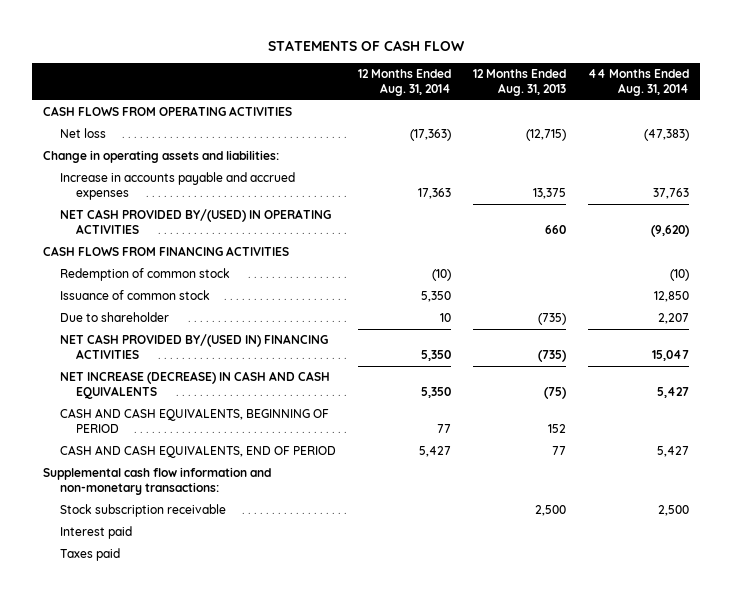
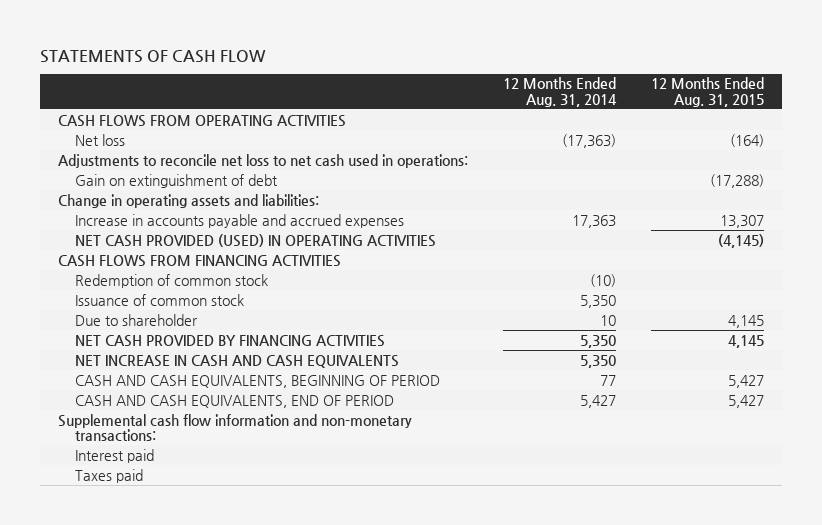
[472,69,566,96] 12 Months Ended Aug. 31, 2013 -> none
[587,69,689,96] 44 Months Ended Aug. 31, 2014 -> none
none -> [651,77,765,107] 12 Months Ended Aug. 31, 2015
none -> [57,153,468,168] Adjustments to reconcile net loss to net cash used in operations:
none -> [74,173,278,188] Gain on extinguishment of debt
[59,209,331,235] NET CASH PROVIDED BY/(USED) IN OPERATING ACTIVITIES -> [74,233,436,247] NET CASH PROVIDED (USED) IN OPERATING ACTIVITIES
[59,334,328,360] NET CASH PROVIDED BY/(USED IN) FINANCING ACTIVITIES -> [74,334,385,347] NET CASH PROVIDED BY FINANCING ACTIVITIES
[59,371,330,400] NET INCREASE (DECREASE) IN CASH AND CASH EQUIVALENTS -> [74,354,399,368] NET INCREASE IN CASH AND CASH EQUIVALENTS
[59,504,226,518] Stock subscription receivable -> none

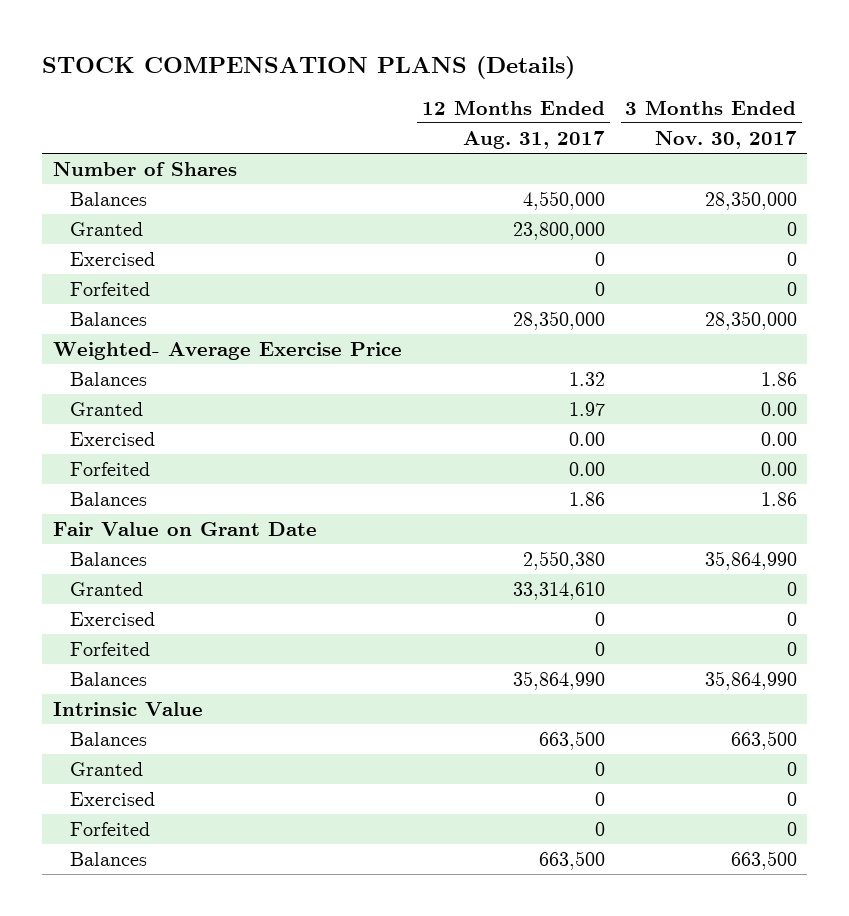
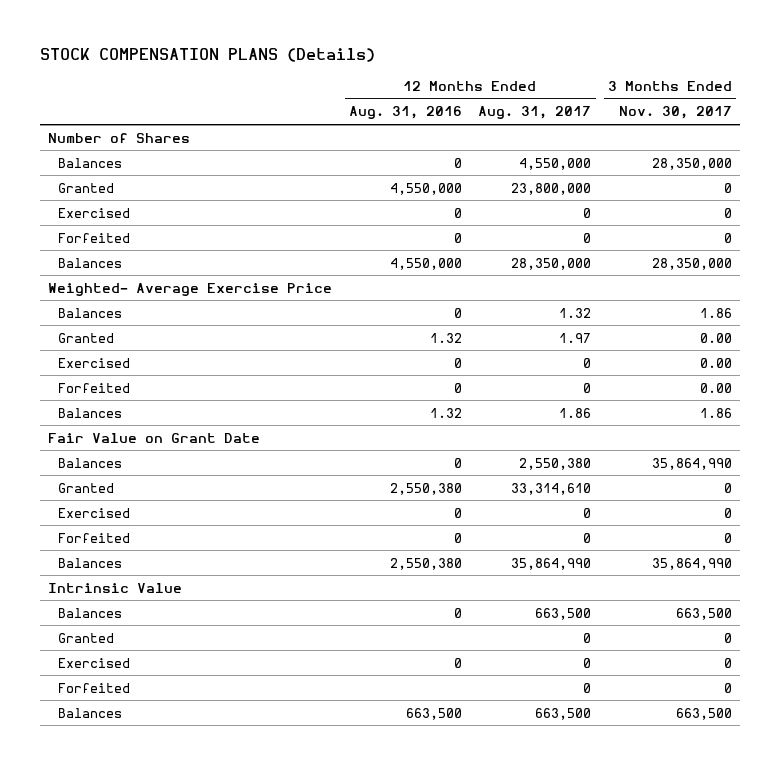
none -> [348,106,462,120] Aug. 31, 2016
[569,431,606,446] 0.00 -> [583,357,592,368] 0
[569,461,606,476] 0.00 -> [583,382,592,393] 0

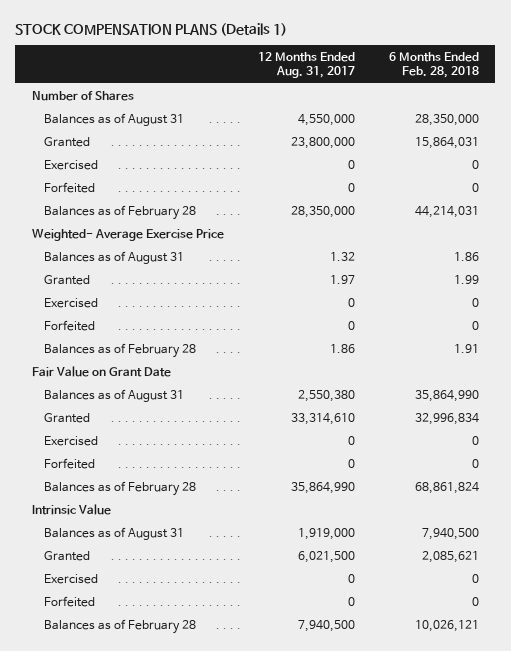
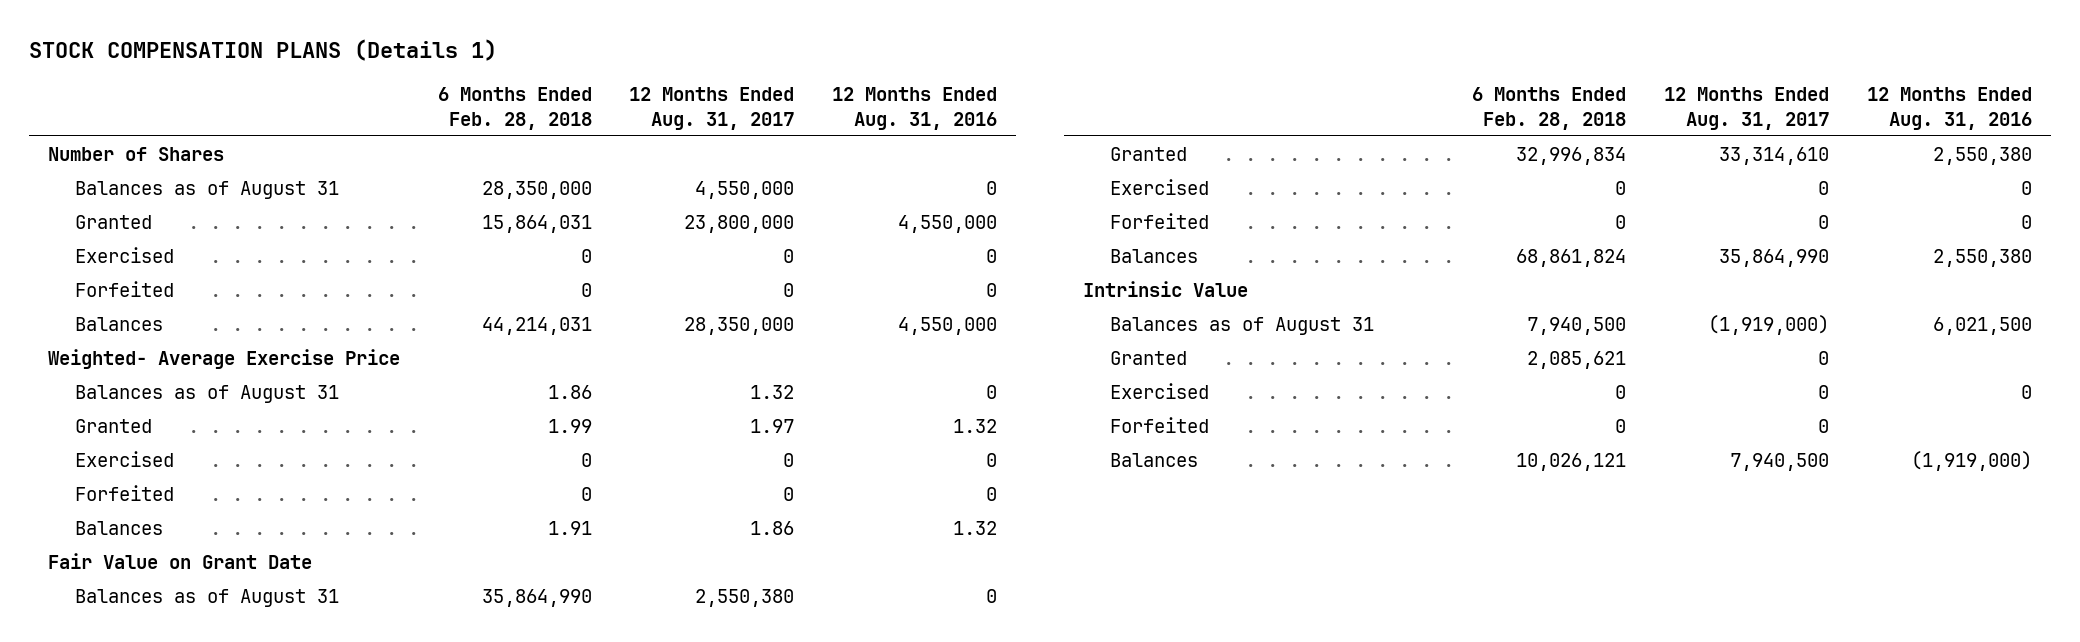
none -> [832,87,998,130] 12 Months Ended Aug. 31, 2016
[44,204,197,220] Balances as of February 28 -> [74,316,163,331] Balances
[44,342,197,358] Balances as of February 28 -> [74,520,163,535] Balances
[44,480,197,496] Balances as of February 28 -> [1109,248,1198,263] Balances
[297,527,355,540] 1,919,000 -> [1708,314,1830,335] (1,919,000)
[297,550,355,563] 6,021,500 -> [1818,350,1830,365] 0
[44,618,197,634] Balances as of February 28 -> [1109,452,1198,467] Balances

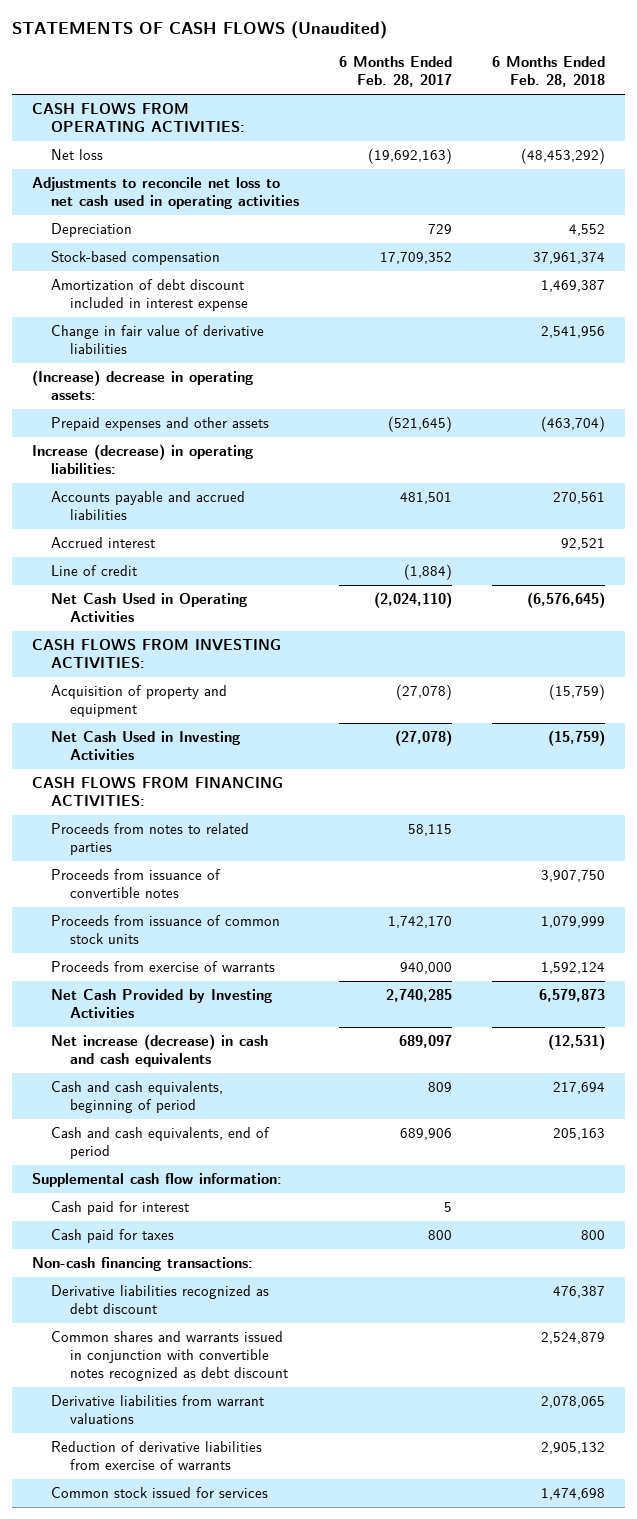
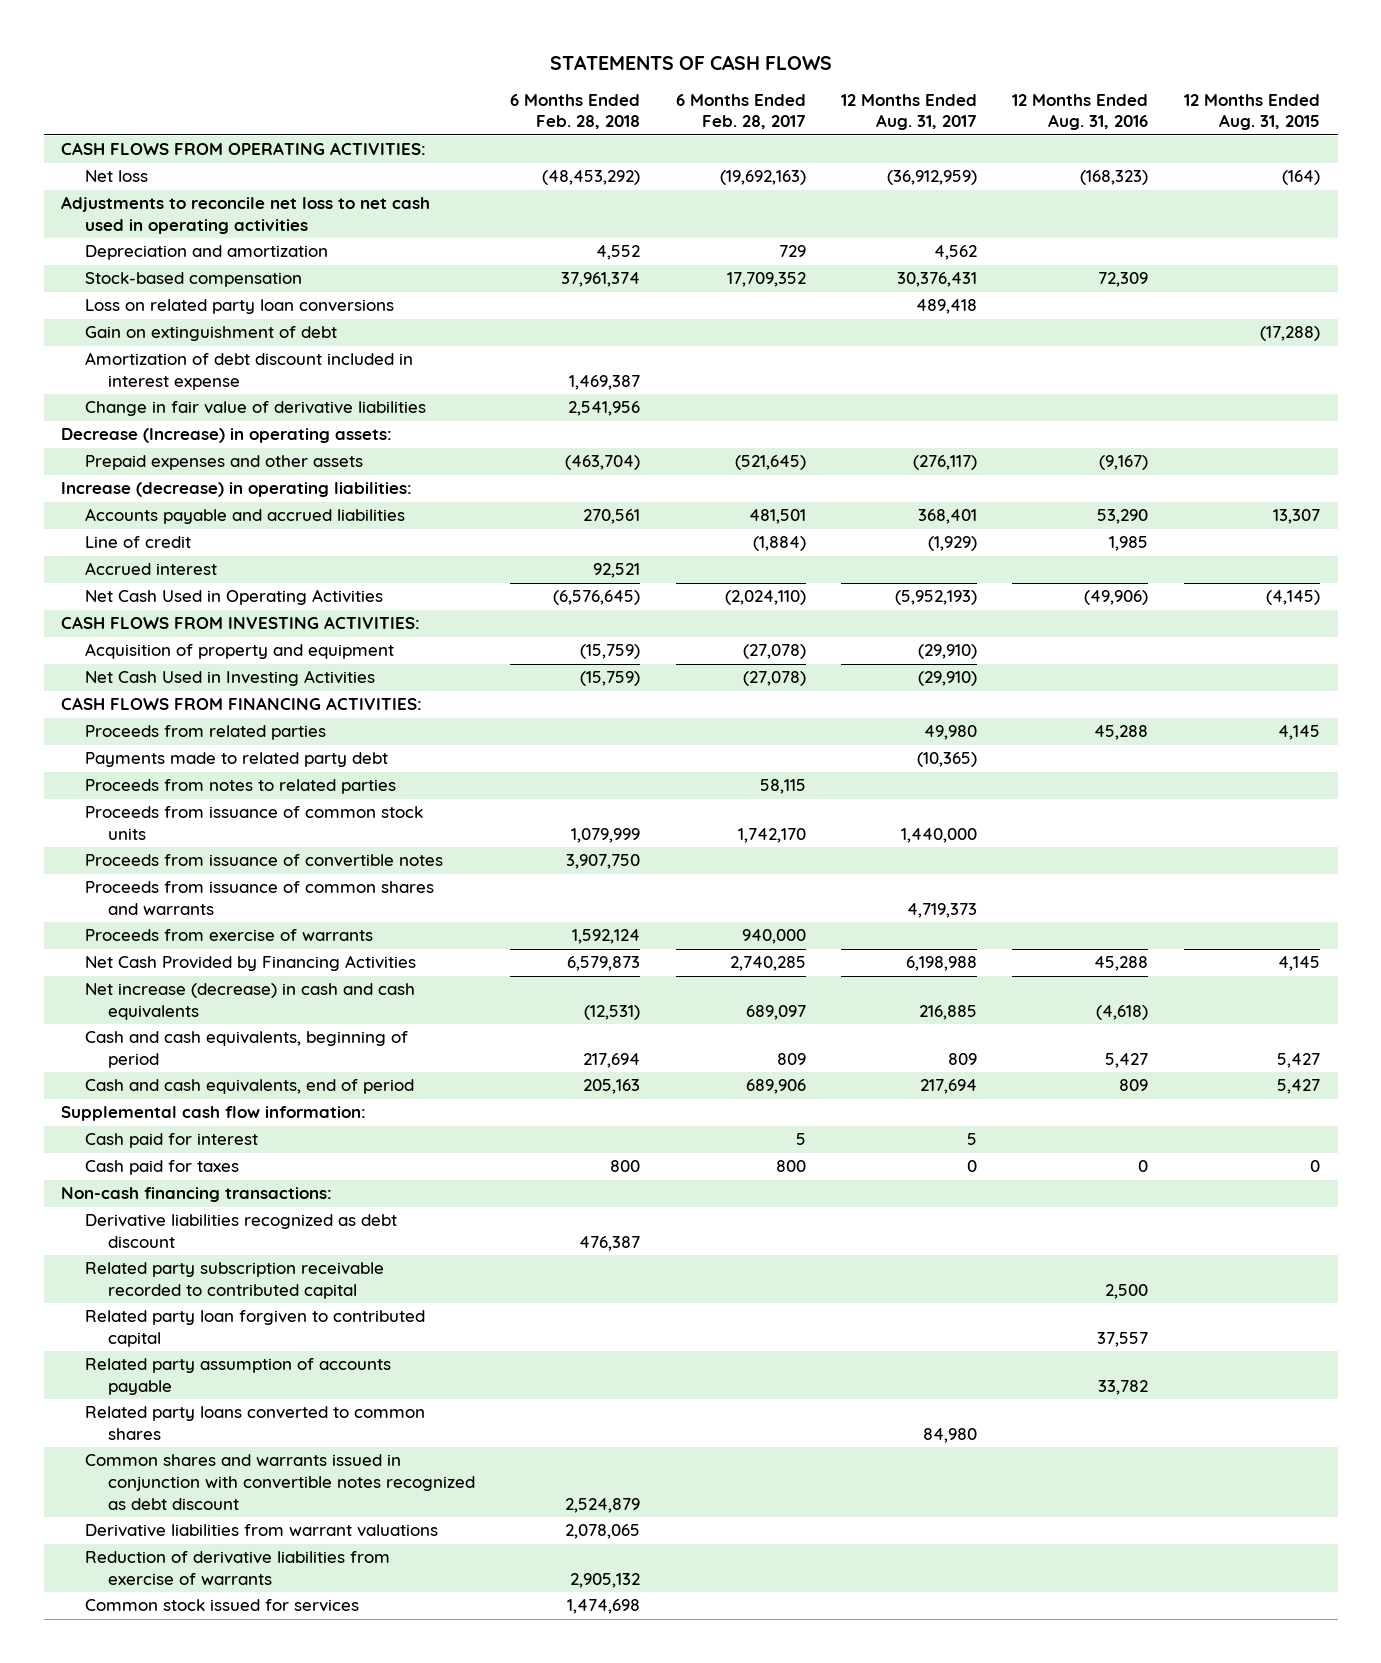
[11,20,387,39] STATEMENTS OF CASH FLOWS (Unaudited) -> [549,54,832,70] STATEMENTS OF CASH FLOWS
none -> [840,93,977,131] 12 Months Ended Aug. 31, 2017
none -> [1012,93,1149,131] 12 Months Ended Aug. 31, 2016
none -> [1183,93,1320,131] 12 Months Ended Aug. 31, 2015
[50,223,132,238] Depreciation -> [84,245,328,261] Depreciation and amortization
none -> [84,299,394,315] Loss on related party loan conversions
none -> [84,326,337,342] Gain on extinguishment of debt
[31,370,253,401] (Increase) decrease in operating assets: -> [61,428,393,444] Decrease (Increase) in operating assets:
[50,537,155,549] Accrued interest -> [84,562,217,576] Accrued interest
none -> [84,725,326,741] Proceeds from related parties
none -> [84,752,388,768] Payments made to related party debt
[50,869,221,899] Proceeds from issuance of convertible notes -> [84,854,443,868] Proceeds from issuance of convertible notes
none -> [84,881,434,915] Proceeds from issuance of common shares and warrants
[50,989,272,1019] Net Cash Provided by Investing Activities -> [84,955,416,972] Net Cash Provided by Financing Activities
none -> [84,1262,384,1299] Related party subscription receivable recorded to contributed capital
none -> [84,1310,425,1347] Related party loan forgiven to contributed capital
none -> [84,1358,391,1395] Related party assumption of accounts payable
none -> [84,1406,425,1440] Related party loans converted to common shares

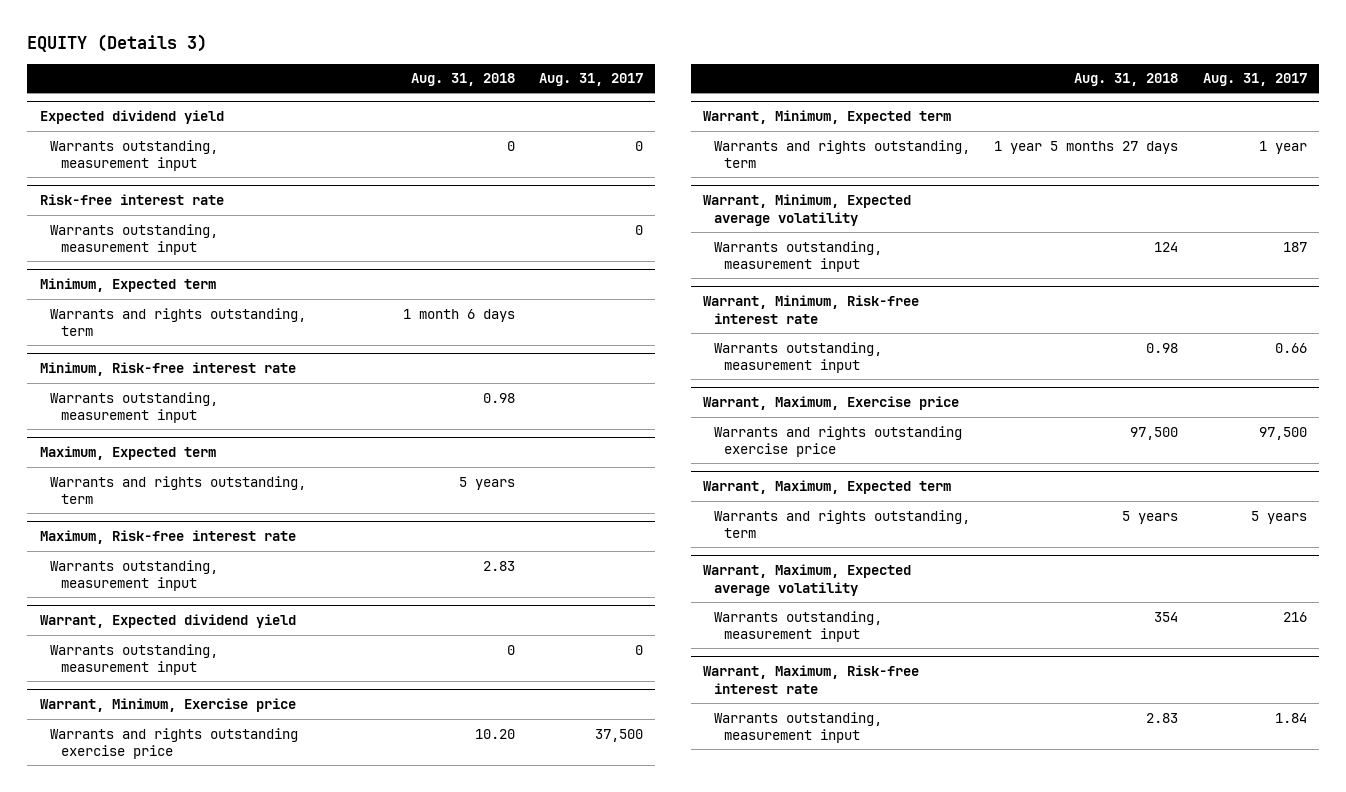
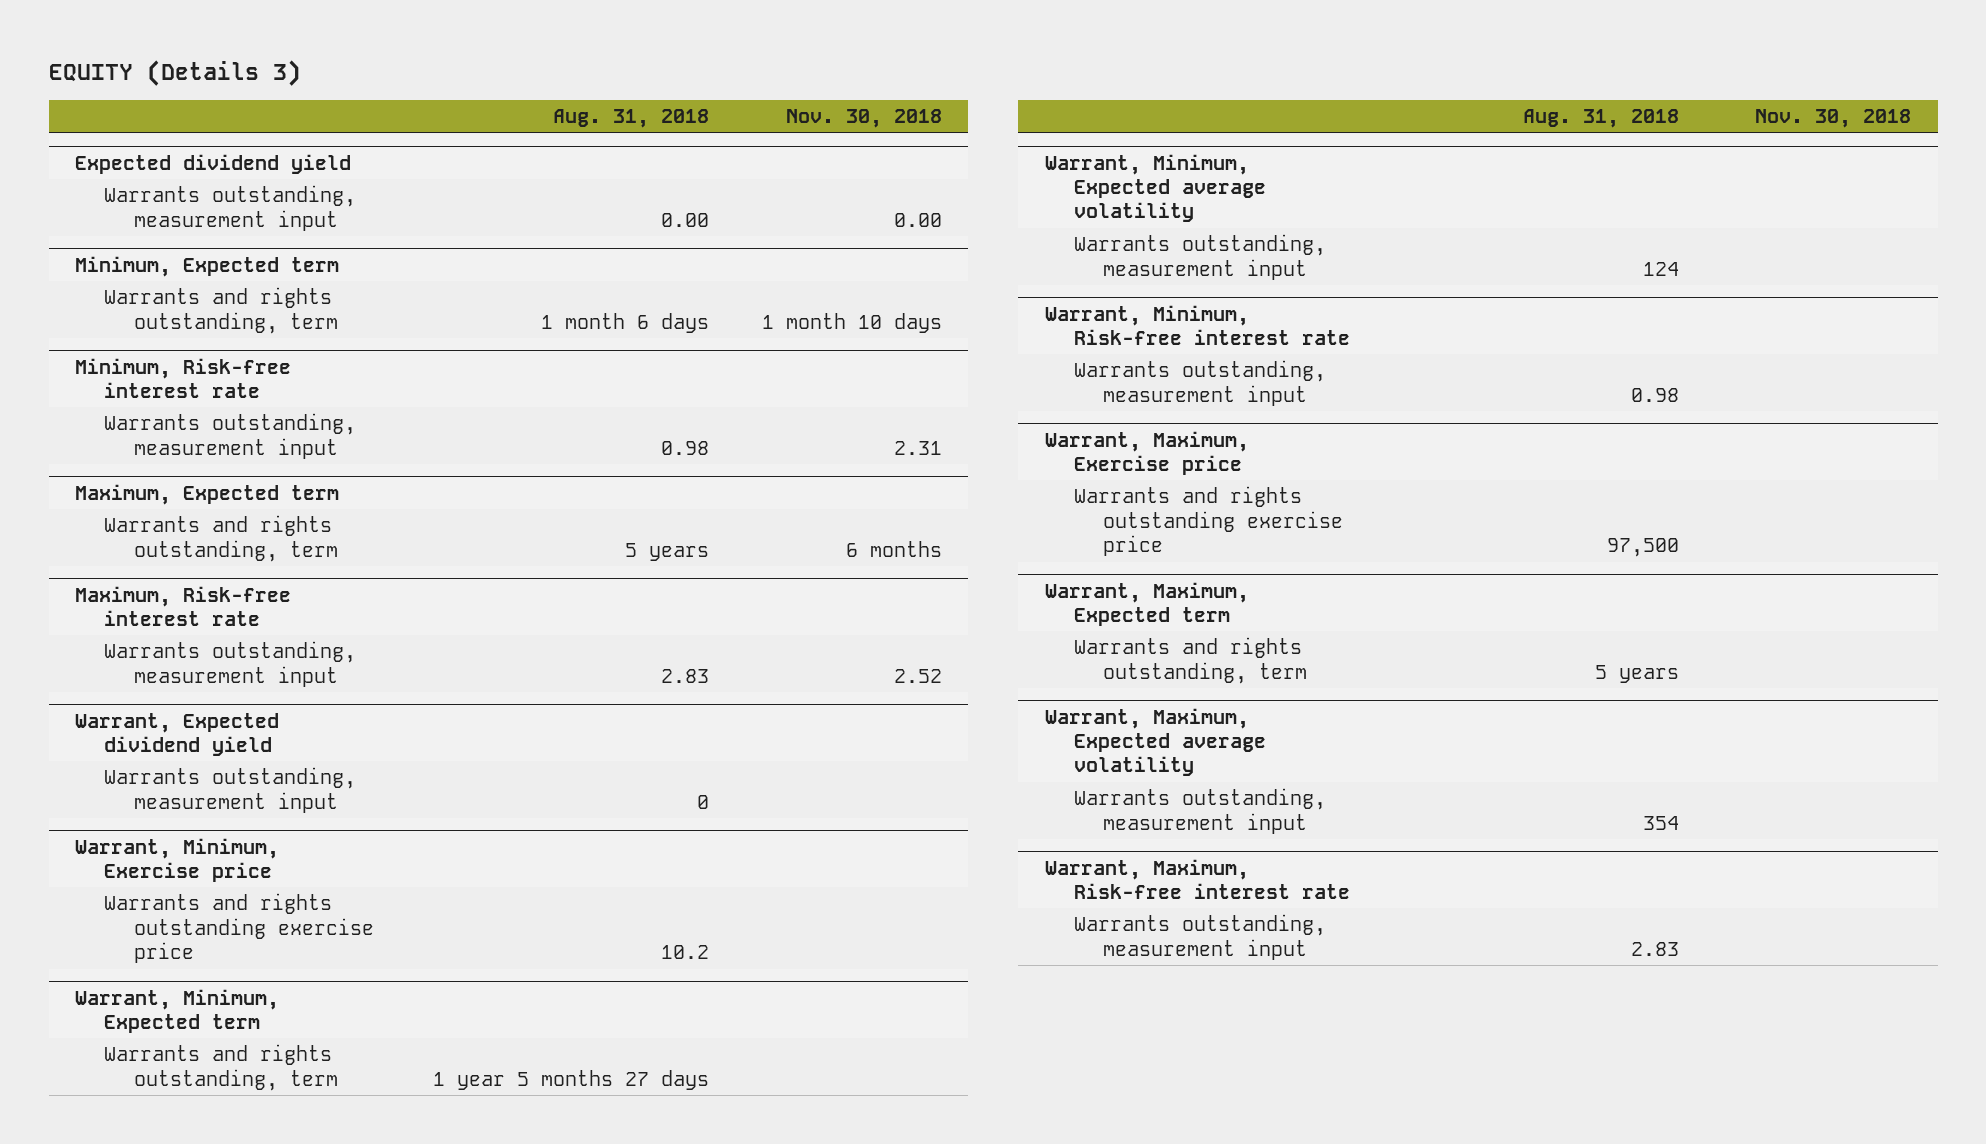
[539,73,644,87] Aug. 31, 2017 -> none
none -> [785,109,942,129] Nov. 30, 2018
[39,194,224,206] Risk-free interest rate -> none
[50,223,219,256] Warrants outstanding, measurement input -> none
[506,140,515,151] 0 -> [661,212,710,227] 0.00
[474,728,515,739] 10.20 -> [661,945,710,960] 10.2

